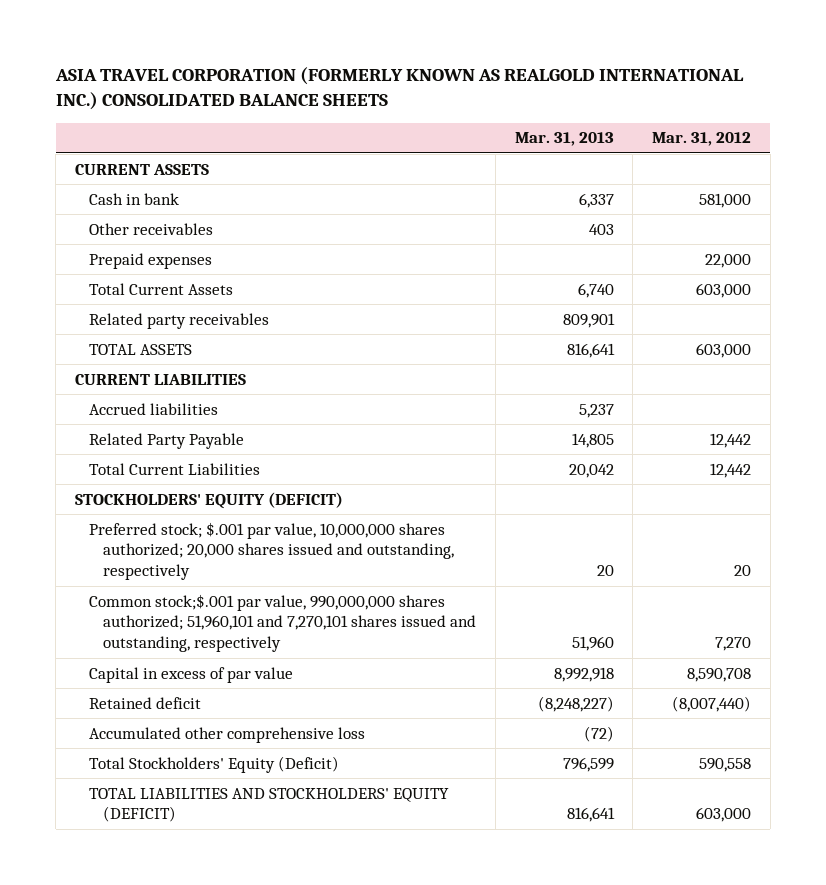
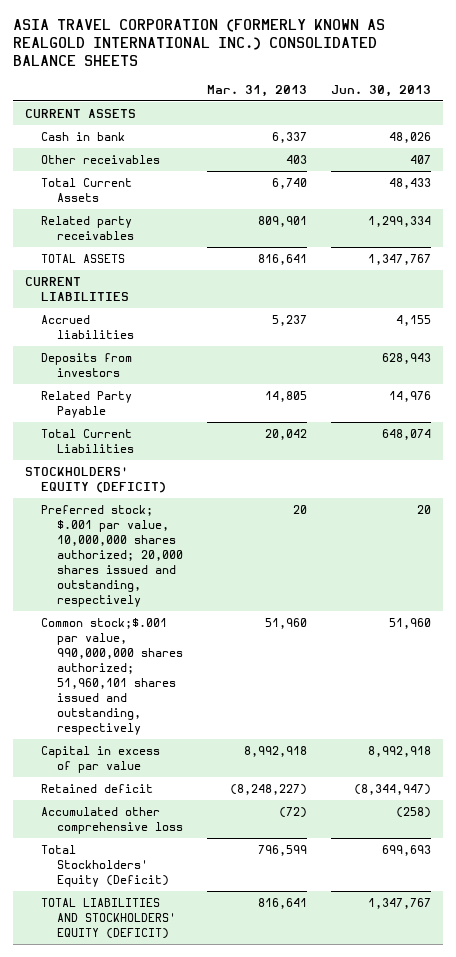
[652,132,752,147] Mar. 31, 2012 -> none
none -> [331,84,432,97] Jun. 30, 2013
[88,252,212,269] Prepaid expenses -> none
none -> [40,352,132,377] Deposits from investors
[88,593,476,653] Common stock;$.001 par value, 990,000,000 shares authorized; 51,960,101 and 7,270,101 shares issued and outstanding, respectively -> [40,617,184,735] Common stock;$.001 par value, 990,000,000 shares authorized; 51,960,101 shares issued and outstanding, respectively

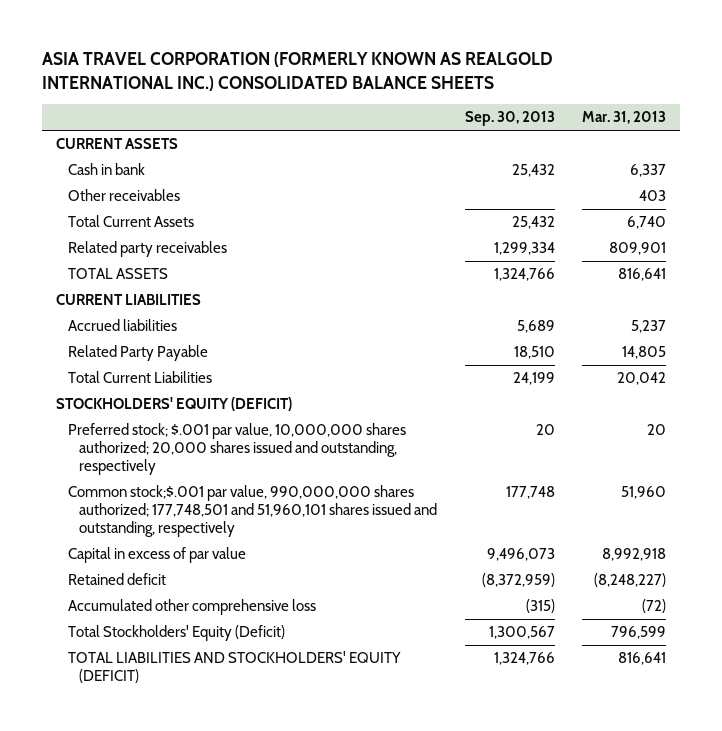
[331,84,432,97] Jun. 30, 2013 -> none
none -> [464,111,555,127] Sep. 30, 2013
[40,352,132,377] Deposits from investors -> none
[40,617,184,735] Common stock;$.001 par value, 990,000,000 shares authorized; 51,960,101 shares issued and outstanding, respectively -> [67,485,438,538] Common stock;$.001 par value, 990,000,000 shares authorized; 177,748,501 and 51,960,101 shares issued and outstanding, respectively

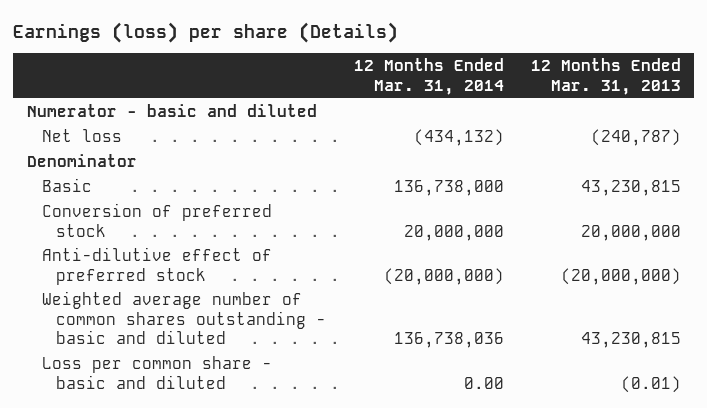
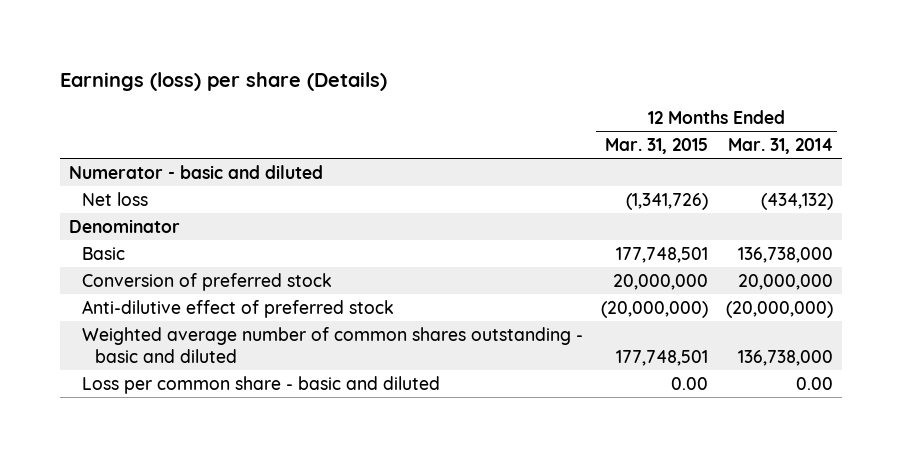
[530,58,681,95] 12 Months Ended Mar. 31, 2013 -> none
none -> [604,138,708,155] Mar. 31, 2015
[393,332,504,349] 136,738,036 -> [737,349,833,366] 136,738,000

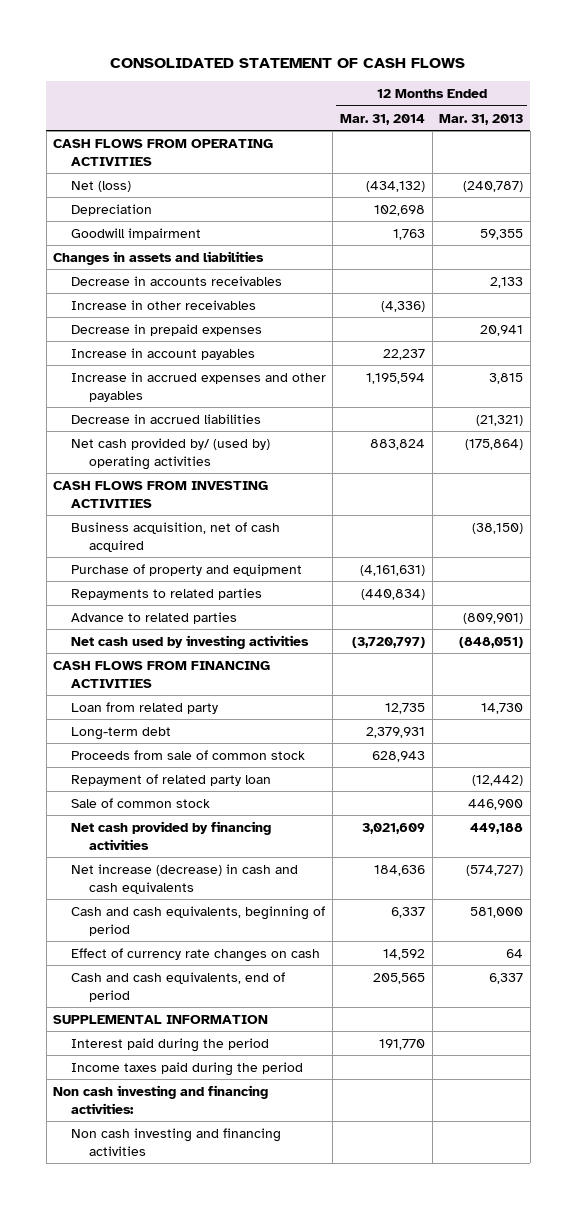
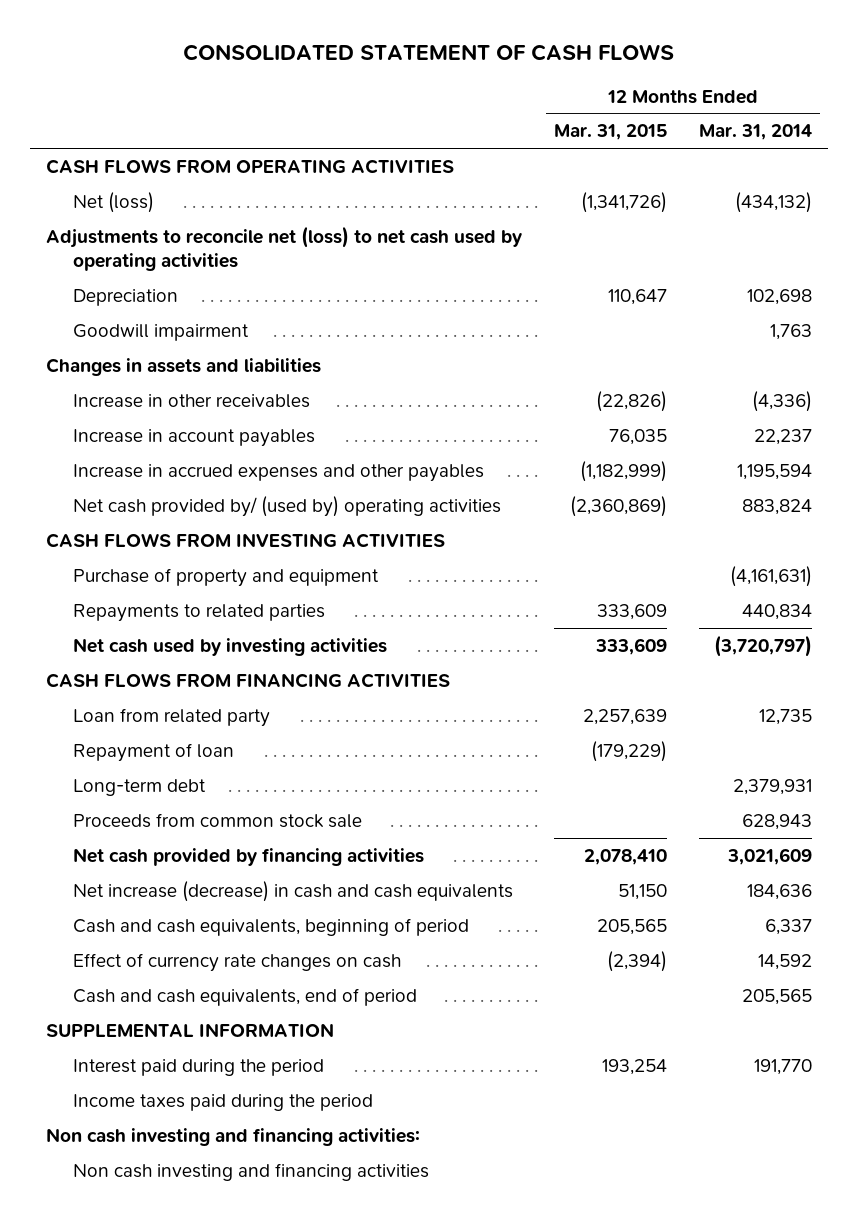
[439,113,524,125] Mar. 31, 2013 -> none
none -> [554,124,668,141] Mar. 31, 2015
none -> [46,225,523,271] Adjustments to reconcile net (loss) to net cash used by operating activities
[70,275,282,286] Decrease in accounts receivables -> none
[70,323,262,336] Decrease in prepaid expenses -> none
[70,413,261,424] Decrease in accrued liabilities -> none
[70,521,280,552] Business acquisition, net of cash acquired -> none
[70,611,237,624] Advance to related parties -> none
[360,588,425,600] (440,834) -> [742,603,813,620] 440,834
none -> [73,742,235,762] Repayment of loan
[70,773,271,786] Repayment of related party loan -> none
[70,797,210,808] Sale of common stock -> none
[70,749,305,760] Proceeds from sale of common stock -> [73,812,363,828] Proceeds from common stock sale

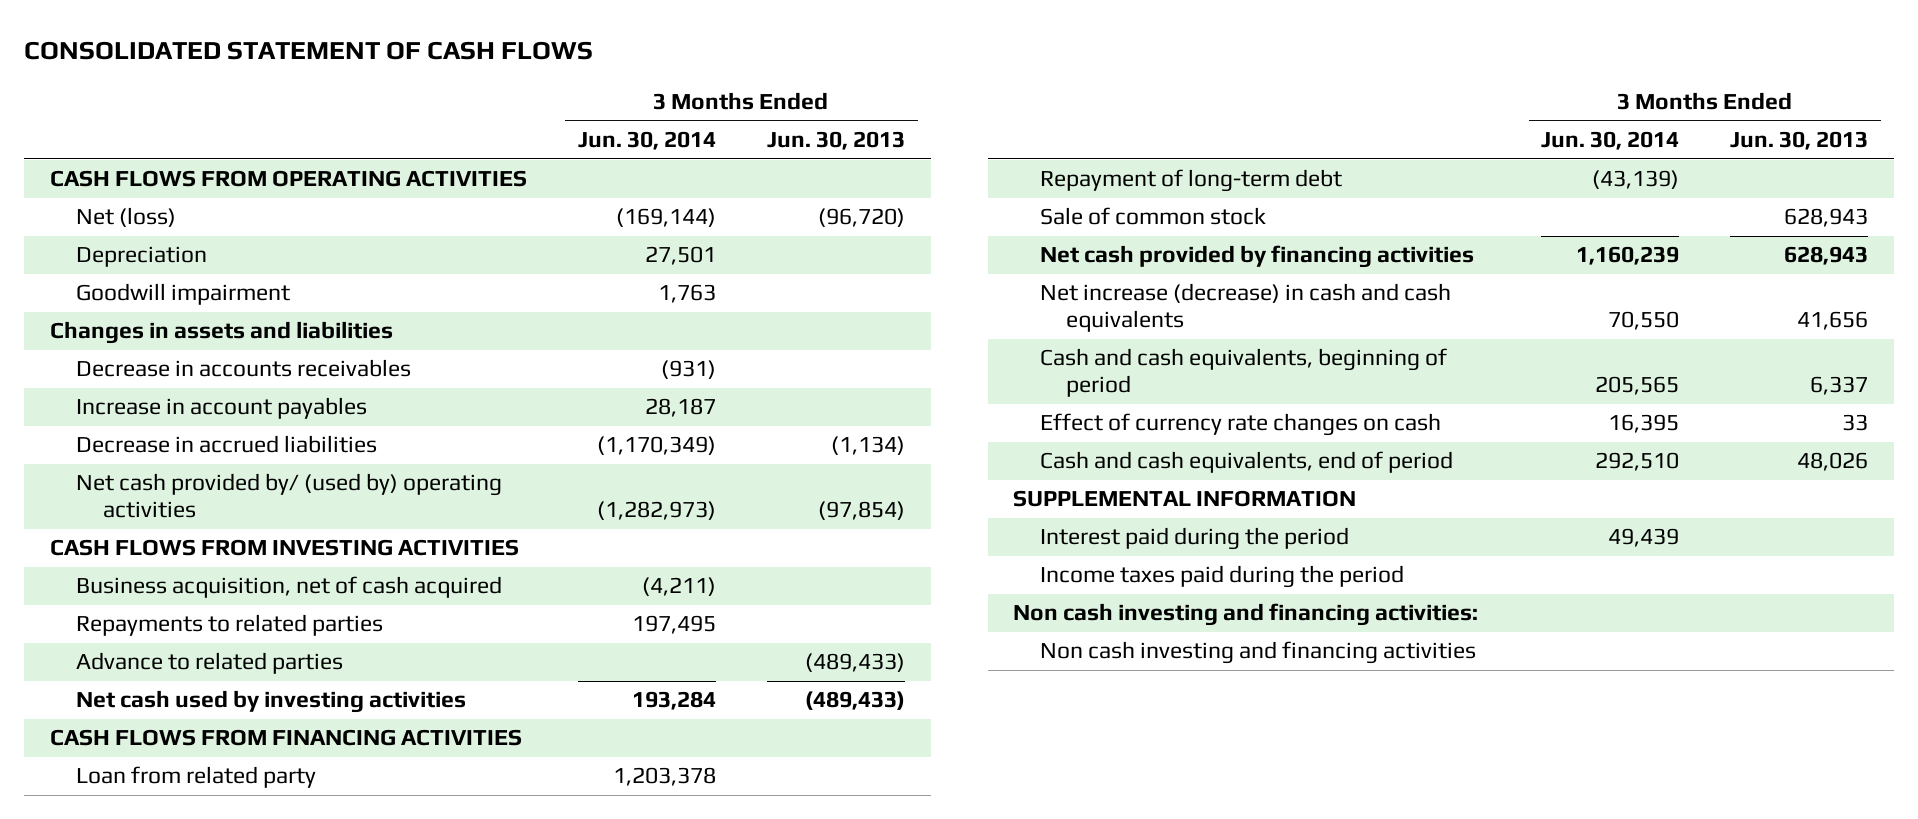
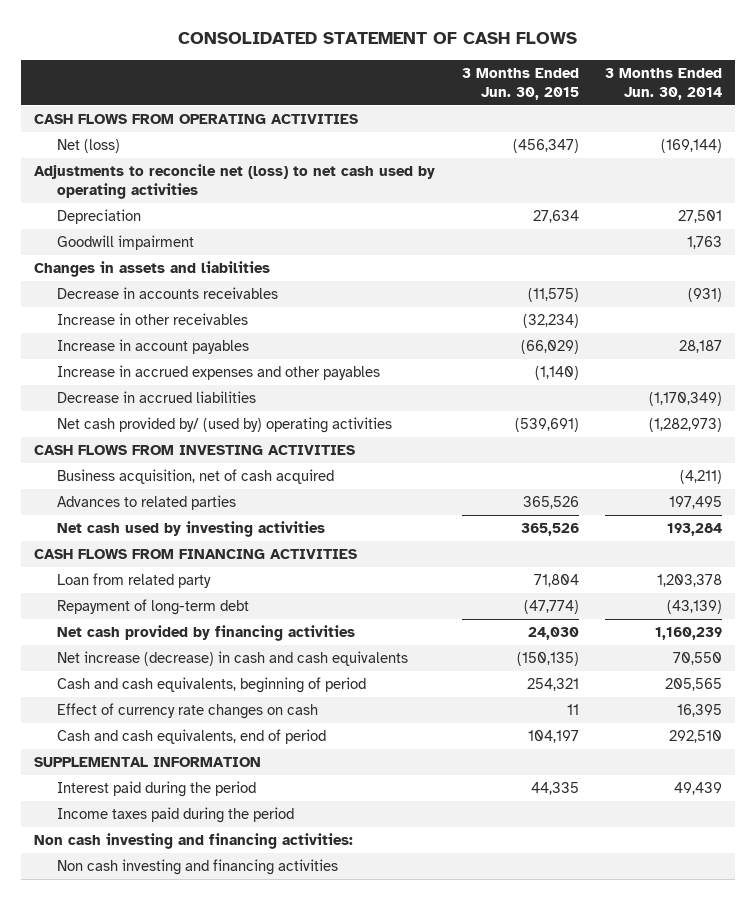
[767,130,906,150] Jun. 30, 2013 -> none
none -> [461,67,579,100] 3 Months Ended Jun. 30, 2015
none -> [34,164,436,200] Adjustments to reconcile net (loss) to net cash used by operating activities
none -> [57,313,249,326] Increase in other receivables
none -> [57,365,381,381] Increase in accrued expenses and other payables
[76,652,344,675] Advance to related parties -> none
[76,614,384,637] Repayments to related parties -> [57,495,237,511] Advances to related parties
[1039,207,1266,226] Sale of common stock -> none

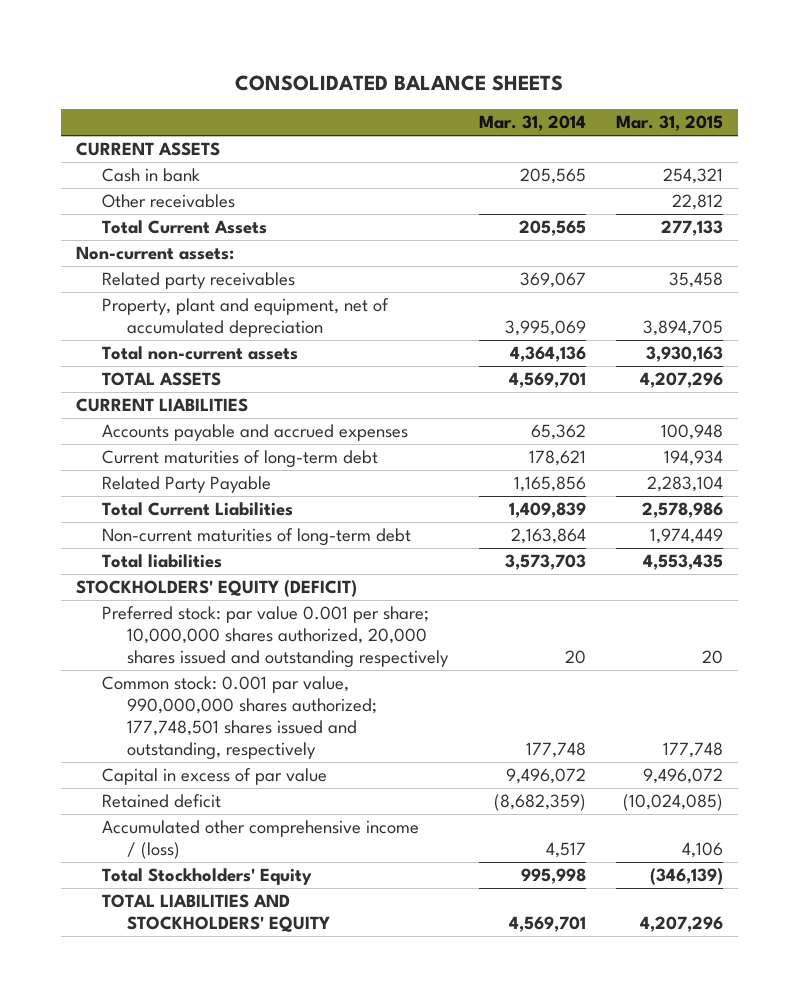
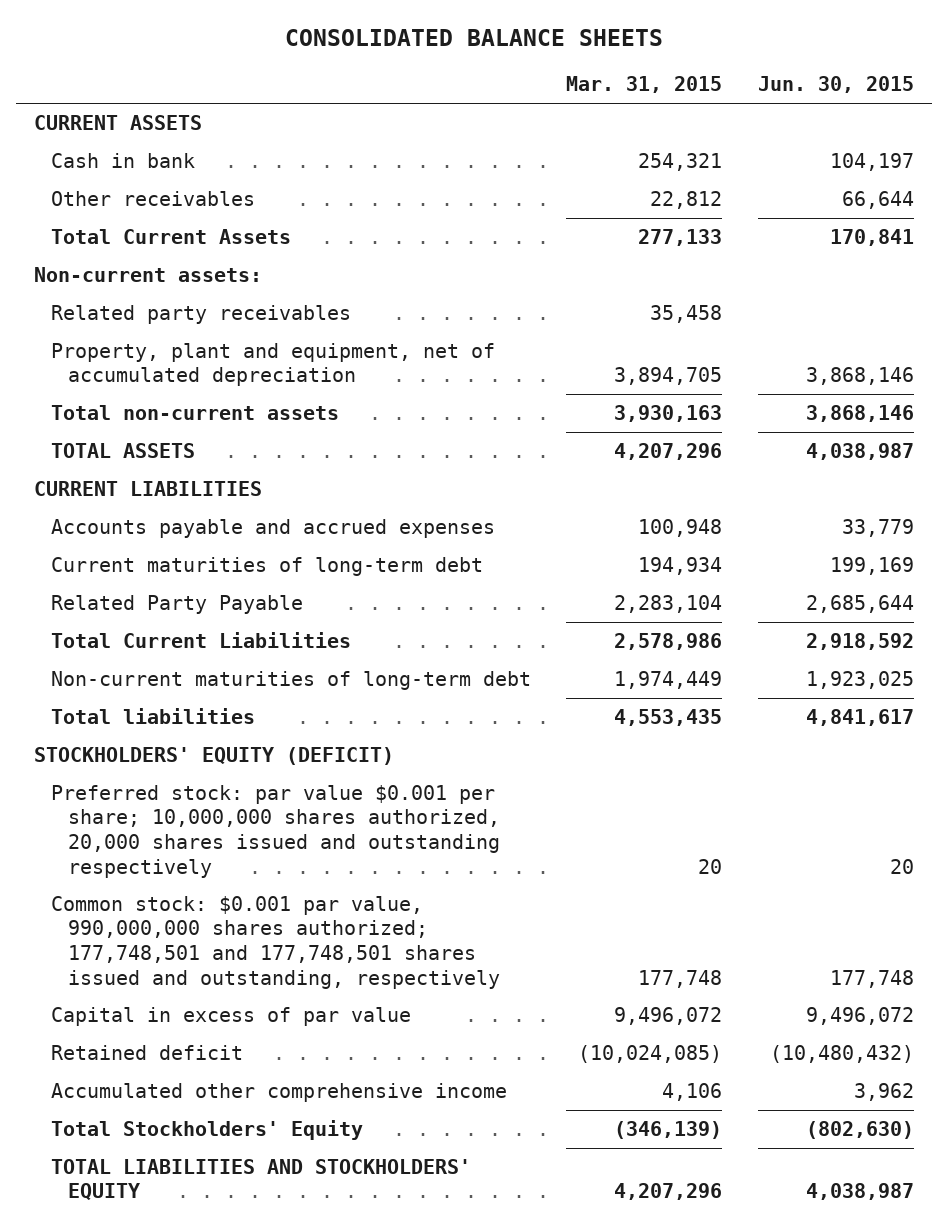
[478,115,586,132] Mar. 31, 2014 -> none
none -> [758,76,915,94] Jun. 30, 2015
[101,606,450,669] Preferred stock: par value 0.001 per share; 10,000,000 shares authorized, 20,000 shares issued and outstanding respectively -> [50,784,500,878] Preferred stock: par value $0.001 per share; 10,000,000 shares authorized, 20,000 shares issued and outstanding respectively
[101,676,378,761] Common stock: 0.001 par value, 990,000,000 shares authorized; 177,748,501 shares issued and outstanding, respectively -> [50,895,500,989] Common stock: $0.001 par value, 990,000,000 shares authorized; 177,748,501 and 177,748,501 shares issued and outstanding, respectively
[101,820,419,860] Accumulated other comprehensive income / (loss) -> [50,1082,507,1102] Accumulated other comprehensive income

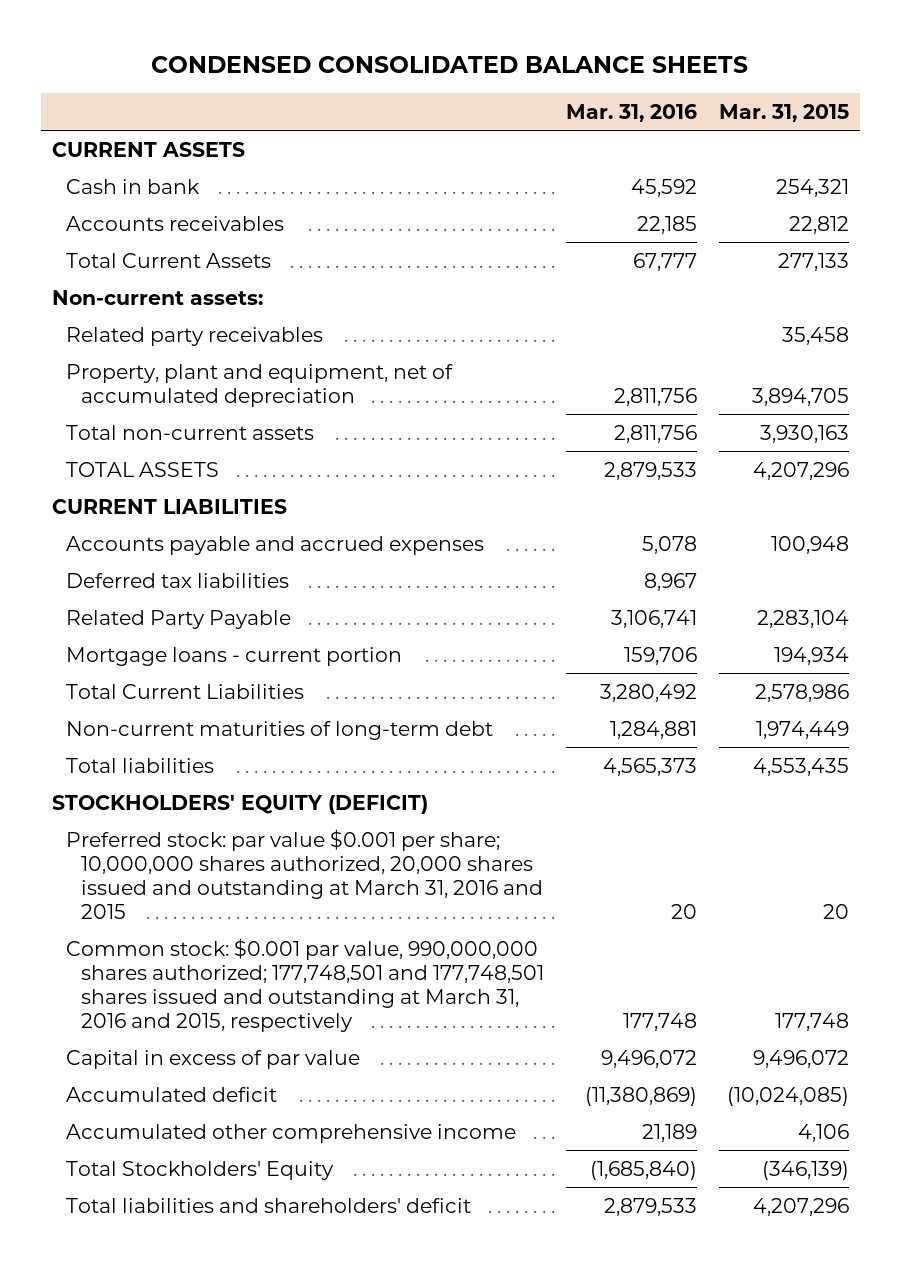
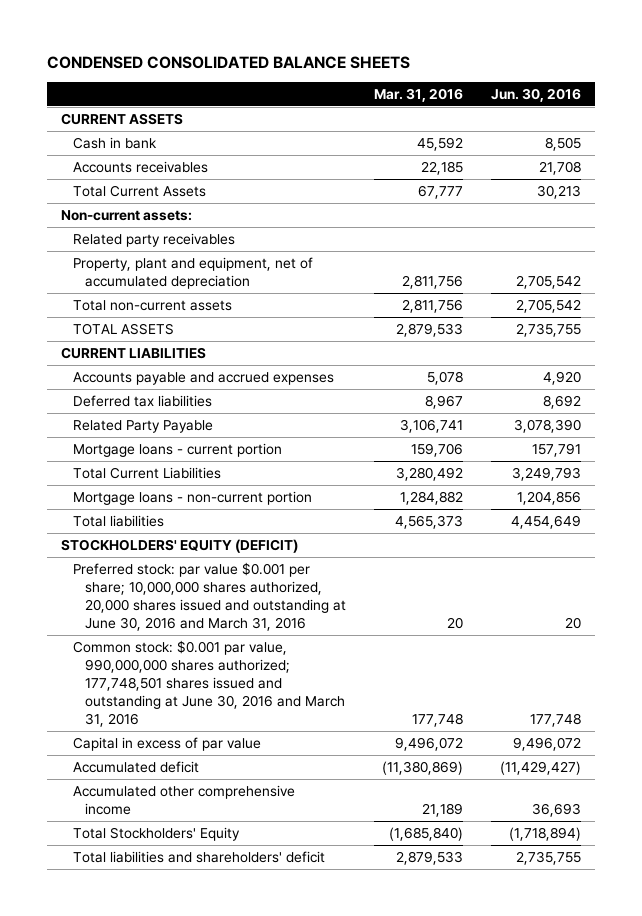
[719,104,850,123] Mar. 31, 2015 -> none
none -> [491,88,582,103] Jun. 30, 2016
[66,720,494,740] Non-current maturities of long-term debt -> [72,490,312,505] Mortgage loans - non-current portion
[610,720,698,739] 1,284,881 -> [400,490,464,505] 1,284,882
[66,828,544,919] Preferred stock: par value $0.001 per share; 10,000,000 shares authorized, 20,000 shares issued and outstanding at March 31, 2016 and 2015 -> [72,561,347,632] Preferred stock: par value $0.001 per share; 10,000,000 shares authorized, 20,000 shares issued and outstanding at June 30, 2016 and March 31, 2016
[66,937,545,1032] Common stock: $0.001 par value, 990,000,000 shares authorized; 177,748,501 and 177,748,501 shares issued and outstanding at March 31, 2016 and 2015, respectively -> [72,639,346,728] Common stock: $0.001 par value, 990,000,000 shares authorized; 177,748,501 shares issued and outstanding at June 30, 2016 and March 31, 2016

